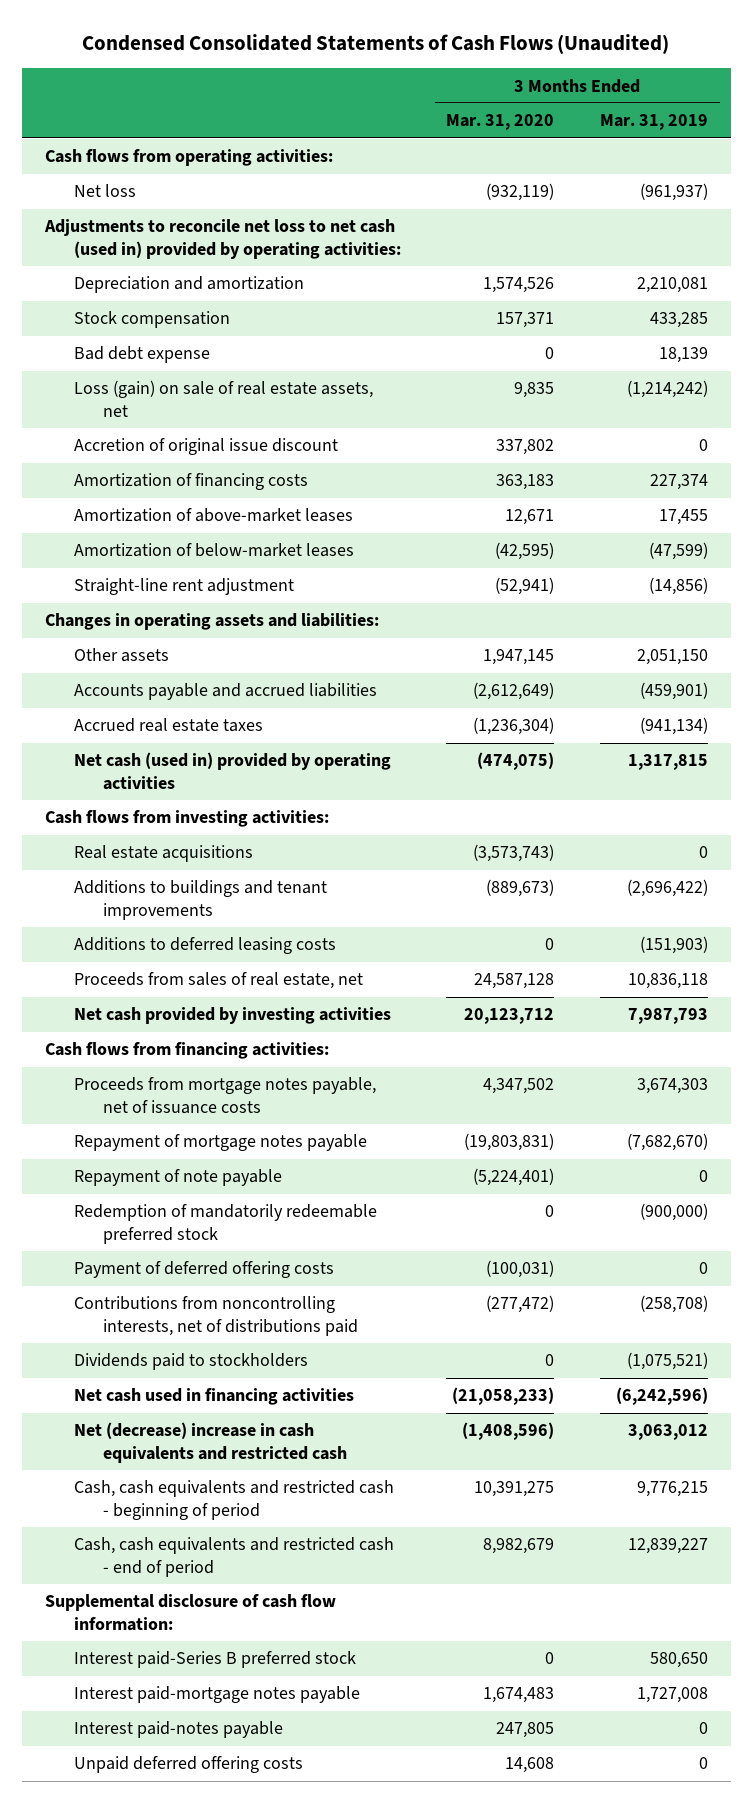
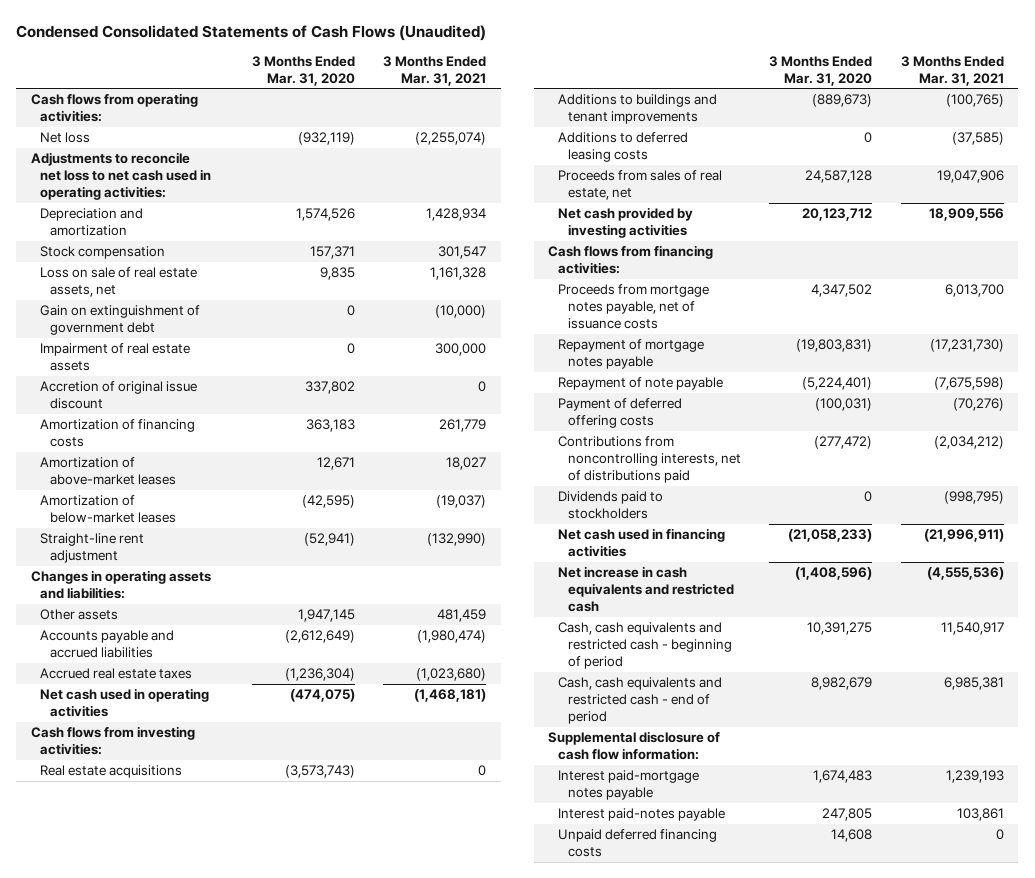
[600,114,709,131] Mar. 31, 2019 -> none
none -> [383,55,487,86] 3 Months Ended Mar. 31, 2021
[43,219,401,259] Adjustments to reconcile net loss to net cash (used in) provided by operating activities: -> [30,152,212,201] Adjustments to reconcile net loss to net cash used in operating activities:
[73,346,210,364] Bad debt expense -> none
[73,380,373,417] Loss (gain) on sale of real estate assets, net -> [40,267,198,298] Loss on sale of real estate assets, net
none -> [40,305,201,336] Gain on extinguishment of government debt
none -> [40,343,191,372] Impairment of real estate assets
[73,752,391,790] Net cash (used in) provided by operating activities -> [40,688,210,718] Net cash used in operating activities
[73,1204,377,1244] Redemption of mandatorily redeemable preferred stock -> none
[73,1422,347,1463] Net (decrease) increase in cash equivalents and restricted cash -> [558,566,734,613] Net increase in cash equivalents and restricted cash
[73,1651,356,1669] Interest paid-Series B preferred stock -> none
[73,1756,303,1774] Unpaid deferred offering costs -> [558,829,718,858] Unpaid deferred financing costs

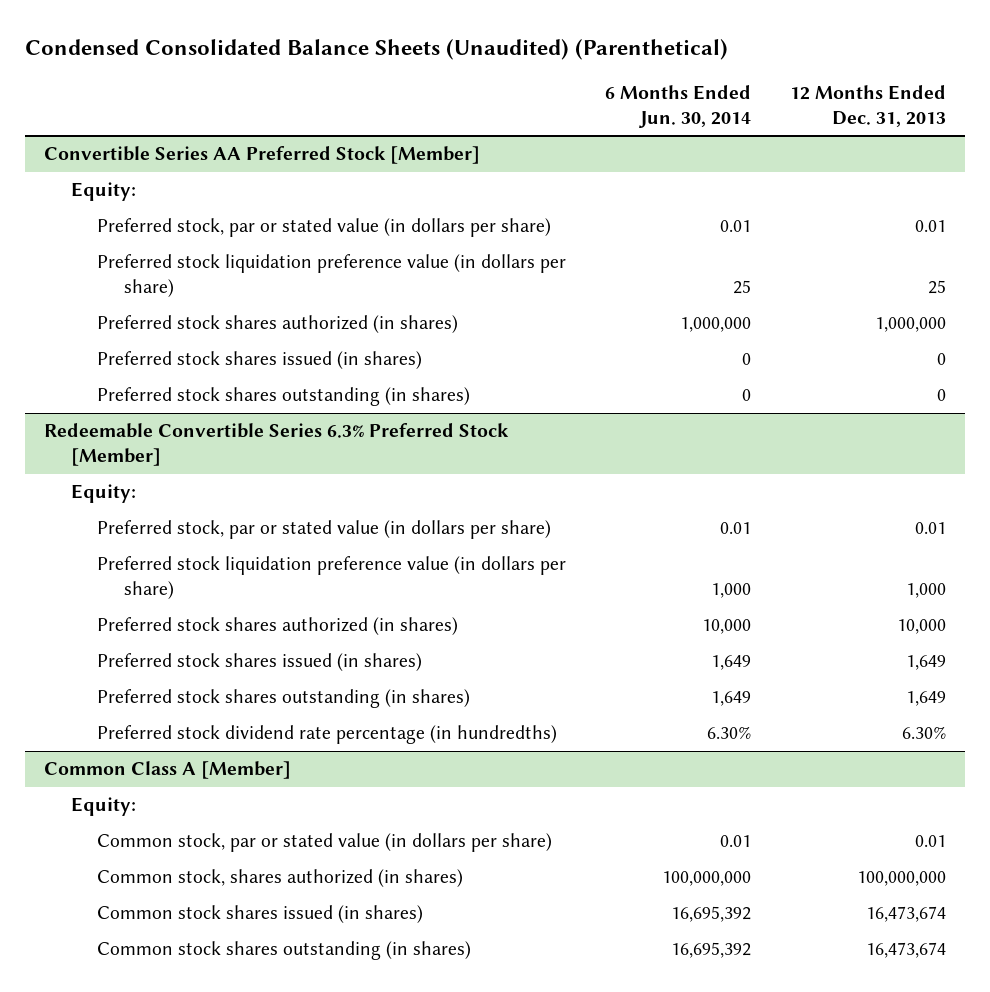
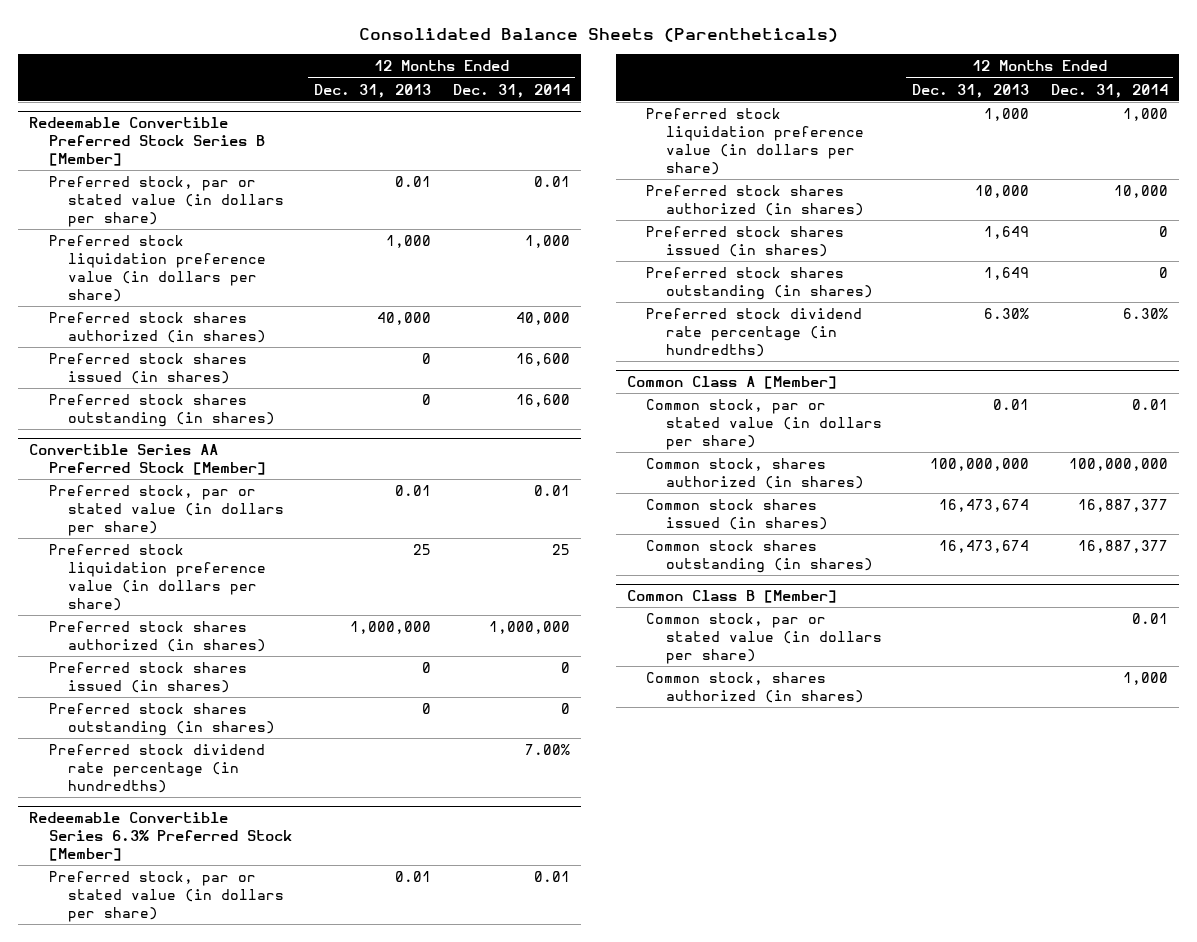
[25,39,729,61] Condensed Consolidated Balance Sheets (Unaudited) (Parenthetical) -> [358,28,838,43] Consolidated Balance Sheets (Parentheticals)
[605,84,752,128] 6 Months Ended Jun. 30, 2014 -> none
none -> [452,83,570,98] Dec. 31, 2014
none -> [29,116,265,167] Redeemable Convertible Preferred Stock Series B [Member]
none -> [48,175,284,228] Preferred stock, par or stated value (in dollars per share)
none -> [48,234,266,303] Preferred stock liquidation preference value (in dollars per share)
none -> [48,311,266,343] Preferred stock shares authorized (in shares)
none -> [48,352,247,384] Preferred stock shares issued (in shares)
none -> [48,393,275,427] Preferred stock shares outstanding (in shares)
[70,182,136,202] Equity: -> none
none -> [48,743,265,794] Preferred stock dividend rate percentage (in hundredths)
[70,484,136,504] Equity: -> none
[70,797,136,817] Equity: -> none
none -> [627,589,838,603] Common Class B [Member]
none -> [646,612,882,665] Common stock, par or stated value (in dollars per share)
none -> [646,671,864,703] Common stock, shares authorized (in shares)

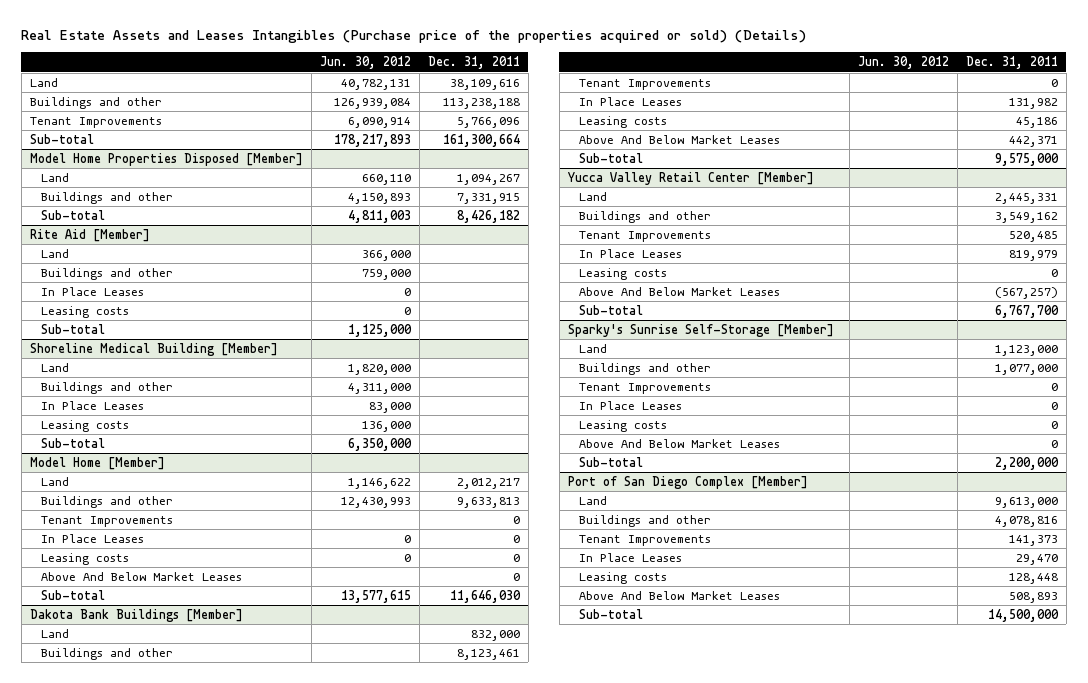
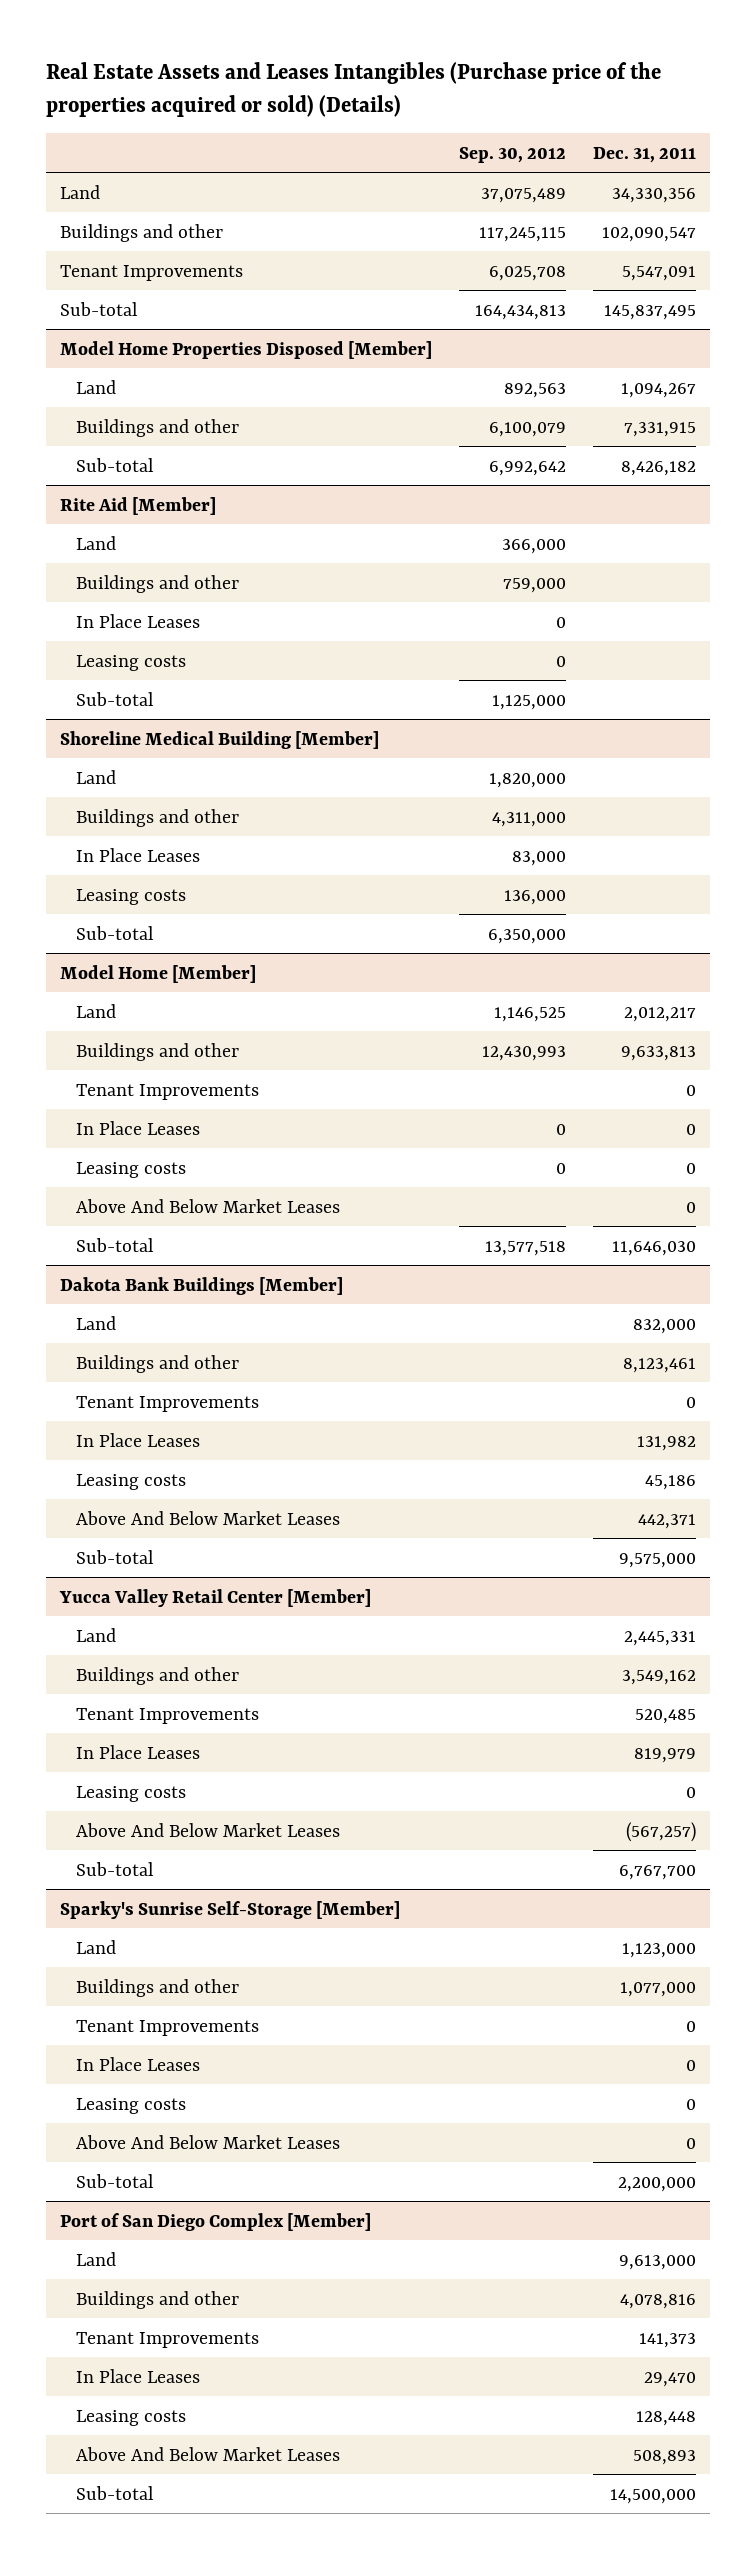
[319,56,411,70] Jun. 30, 2012 -> none
none -> [459,146,567,163] Sep. 30, 2012
[449,78,520,90] 38,109,616 -> [612,187,697,203] 34,330,356
[442,97,520,109] 113,238,188 -> [602,226,697,242] 102,090,547
[456,116,520,128] 5,766,096 -> [622,265,697,281] 5,547,091
[442,133,520,147] 161,300,664 -> [604,304,697,320] 145,837,495

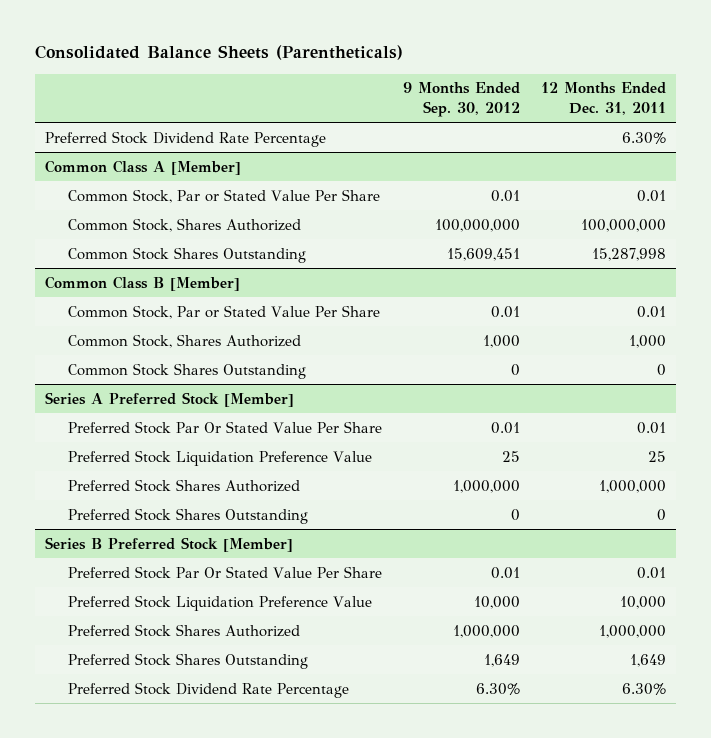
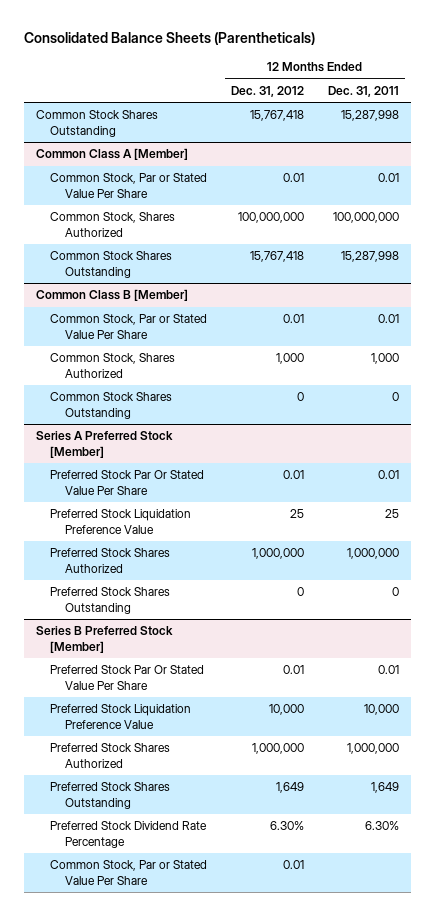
[402,82,520,117] 9 Months Ended Sep. 30, 2012 -> none
none -> [231,85,305,97] Dec. 31, 2012
[45,130,327,147] Preferred Stock Dividend Rate Percentage -> none
none -> [36,110,159,137] Common Stock Shares Outstanding
none -> [50,860,208,885] Common Stock, Par or Stated Value Per Share

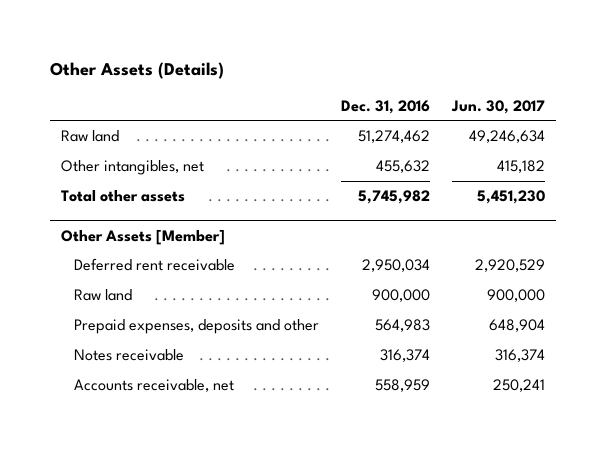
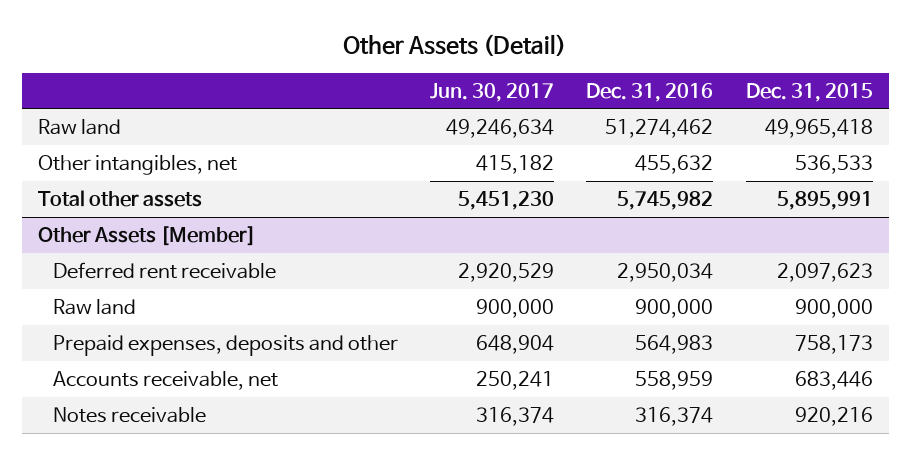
[50,61,225,79] Other Assets (Details) -> [343,33,567,57] Other Assets (Detail)
none -> [745,82,873,102] Dec. 31, 2015
[73,349,184,362] Notes receivable -> [53,406,207,423] Notes receivable

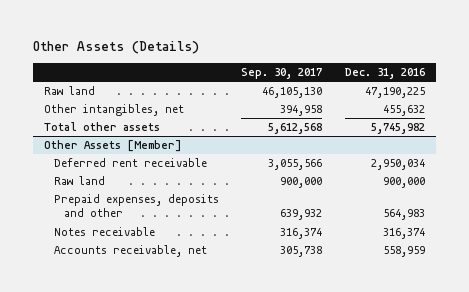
[343,33,567,57] Other Assets (Detail) -> [33,41,200,55] Other Assets (Details)
[430,82,555,102] Jun. 30, 2017 -> none
[745,82,873,102] Dec. 31, 2015 -> none
none -> [241,68,323,80] Sep. 30, 2017
[605,118,714,138] 51,274,462 -> [364,87,425,99] 47,190,225
[53,370,279,390] Accounts receivable, net -> [54,245,208,258] Accounts receivable, net

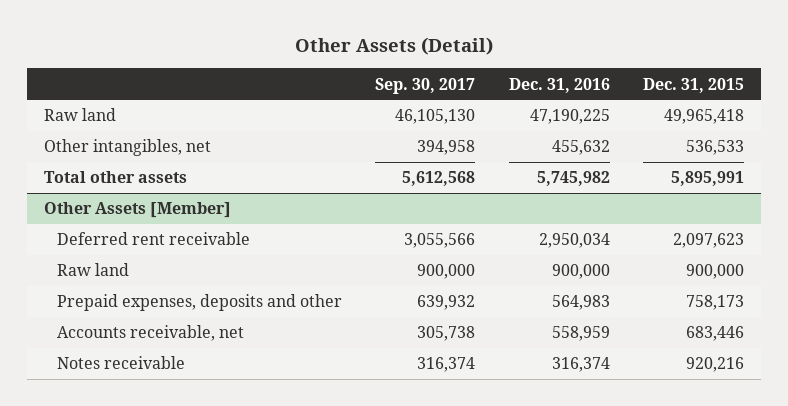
[33,41,200,55] Other Assets (Details) -> [294,37,493,56] Other Assets (Detail)
none -> [643,77,745,93] Dec. 31, 2015
[54,227,156,237] Notes receivable -> [56,356,185,370] Notes receivable

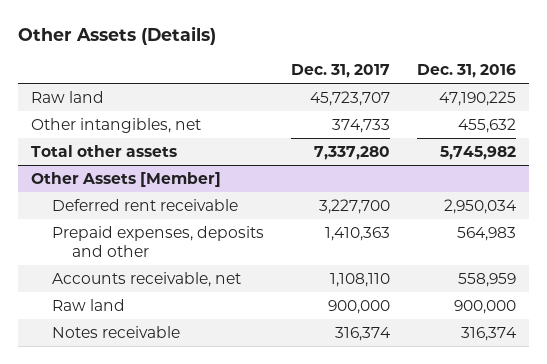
[294,37,493,56] Other Assets (Detail) -> [17,26,216,46] Other Assets (Details)
[375,77,476,94] Sep. 30, 2017 -> none
[643,77,745,93] Dec. 31, 2015 -> none
none -> [290,64,390,79] Dec. 31, 2017
[56,263,129,277] Raw land -> [51,298,125,311] Raw land

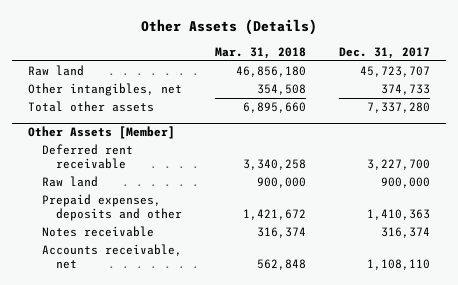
[416,64,516,79] Dec. 31, 2016 -> none
none -> [215,46,307,59] Mar. 31, 2018
[51,225,264,257] Prepaid expenses, deposits and other -> [42,194,182,222] Prepaid expenses, deposits and other
[51,271,241,287] Accounts receivable, net -> [42,244,183,270] Accounts receivable, net

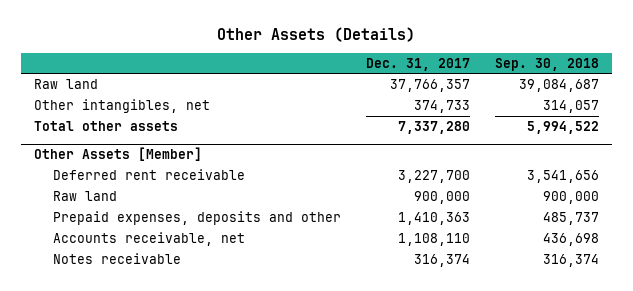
[215,46,307,59] Mar. 31, 2018 -> none
none -> [495,57,600,71] Sep. 30, 2018
[359,66,430,78] 45,723,707 -> [390,78,471,92] 37,766,357
[42,226,155,238] Notes receivable -> [53,252,182,264] Notes receivable

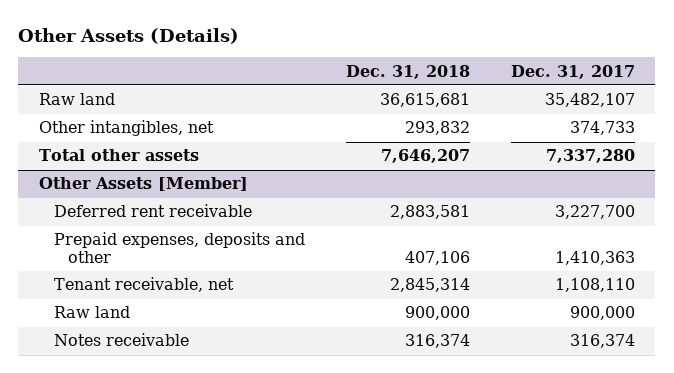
[495,57,600,71] Sep. 30, 2018 -> none
none -> [345,64,470,79] Dec. 31, 2018
[390,78,471,92] 37,766,357 -> [544,93,635,108] 35,482,107
[53,231,246,246] Accounts receivable, net -> [53,277,234,293] Tenant receivable, net
[53,190,118,201] Raw land -> [53,306,130,319] Raw land

